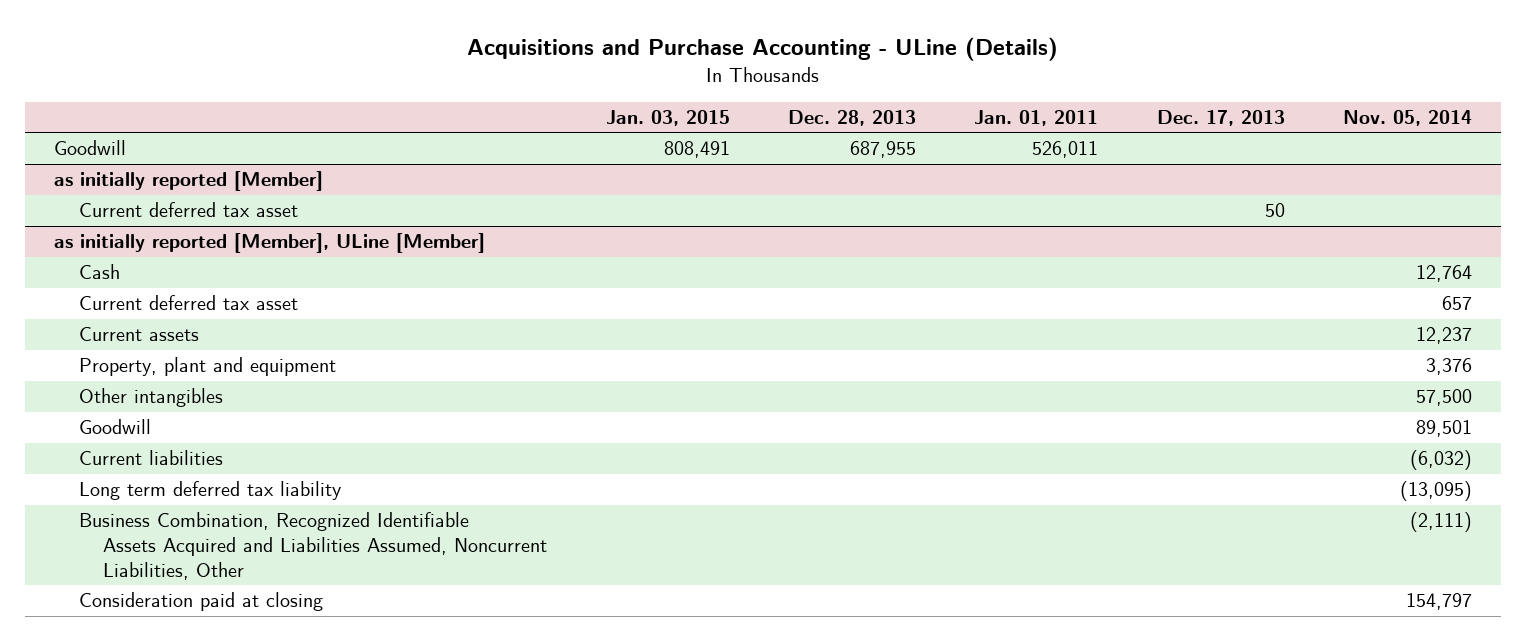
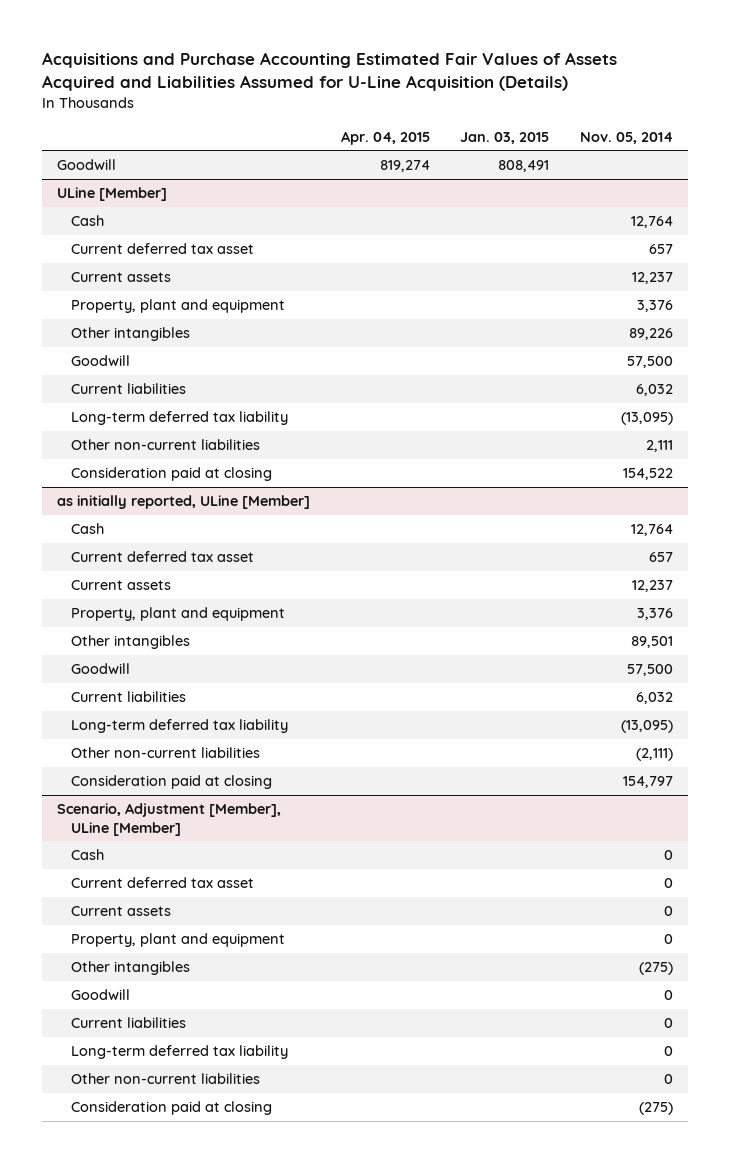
[466,37,1058,62] Acquisitions and Purchase Accounting - ULine (Details) -> [42,52,618,91] Acquisitions and Purchase Accounting Estimated Fair Values of Assets Acquired and Liabilities Assumed for U-Line Acquisition (Details)
[788,109,917,126] Dec. 28, 2013 -> none
[974,109,1099,126] Jan. 01, 2011 -> none
[1156,109,1285,126] Dec. 17, 2013 -> none
none -> [340,130,430,145] Apr. 04, 2015
[53,171,323,192] as initially reported [Member] -> none
[78,202,298,218] Current deferred tax asset -> none
[53,233,485,254] as initially reported [Member], ULine [Member] -> none
none -> [57,187,168,202] ULine [Member]
[1416,389,1473,407] 57,500 -> [628,328,673,341] 89,226
[1416,420,1473,438] 89,501 -> [626,356,673,369] 57,500
[1410,450,1473,471] (6,032) -> [635,384,673,397] 6,032
[78,481,341,501] Long term deferred tax liability -> [71,411,289,426] Long-term deferred tax liability
none -> [71,439,261,451] Other non-current liabilities
none -> [71,467,273,482] Consideration paid at closing
none -> [57,495,311,510] as initially reported, ULine [Member]
none -> [71,523,105,535] Cash
none -> [71,551,255,563] Current deferred tax asset
none -> [71,580,172,591] Current assets
none -> [71,607,286,622] Property, plant and equipment
none -> [71,635,191,650] Other intangibles
none -> [71,663,131,675] Goodwill
none -> [71,691,187,703] Current liabilities
none -> [71,719,289,734] Long-term deferred tax liability
[78,512,548,580] Business Combination, Recognized Identifiable Assets Acquired and Liabilities Assumed, Noncurrent Liabilities, Other -> [71,747,261,759] Other non-current liabilities
none -> [57,803,282,836] Scenario, Adjustment [Member], ULine [Member]
none -> [71,849,105,861] Cash
none -> [71,877,255,889] Current deferred tax asset
none -> [71,906,172,917] Current assets
none -> [71,933,286,948] Property, plant and equipment
none -> [71,961,191,976] Other intangibles
none -> [71,989,131,1001] Goodwill
none -> [71,1017,187,1029] Current liabilities
none -> [71,1045,289,1060] Long-term deferred tax liability
none -> [71,1073,261,1085] Other non-current liabilities
none -> [71,1101,273,1116] Consideration paid at closing

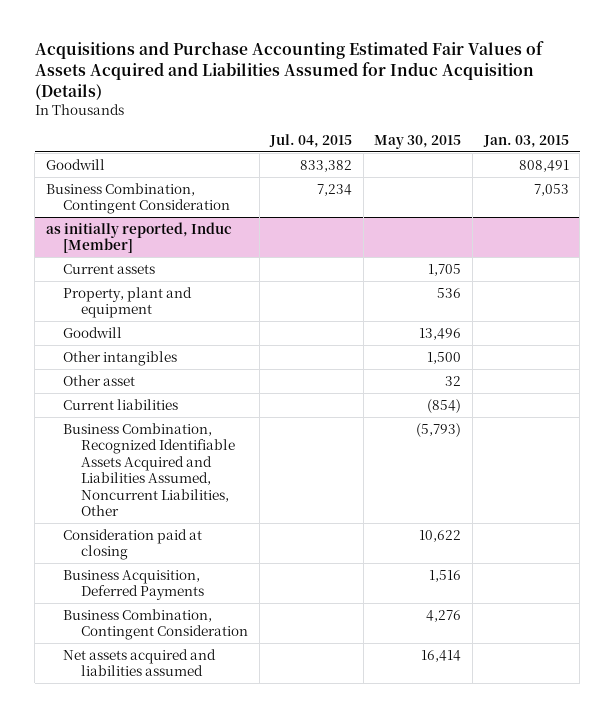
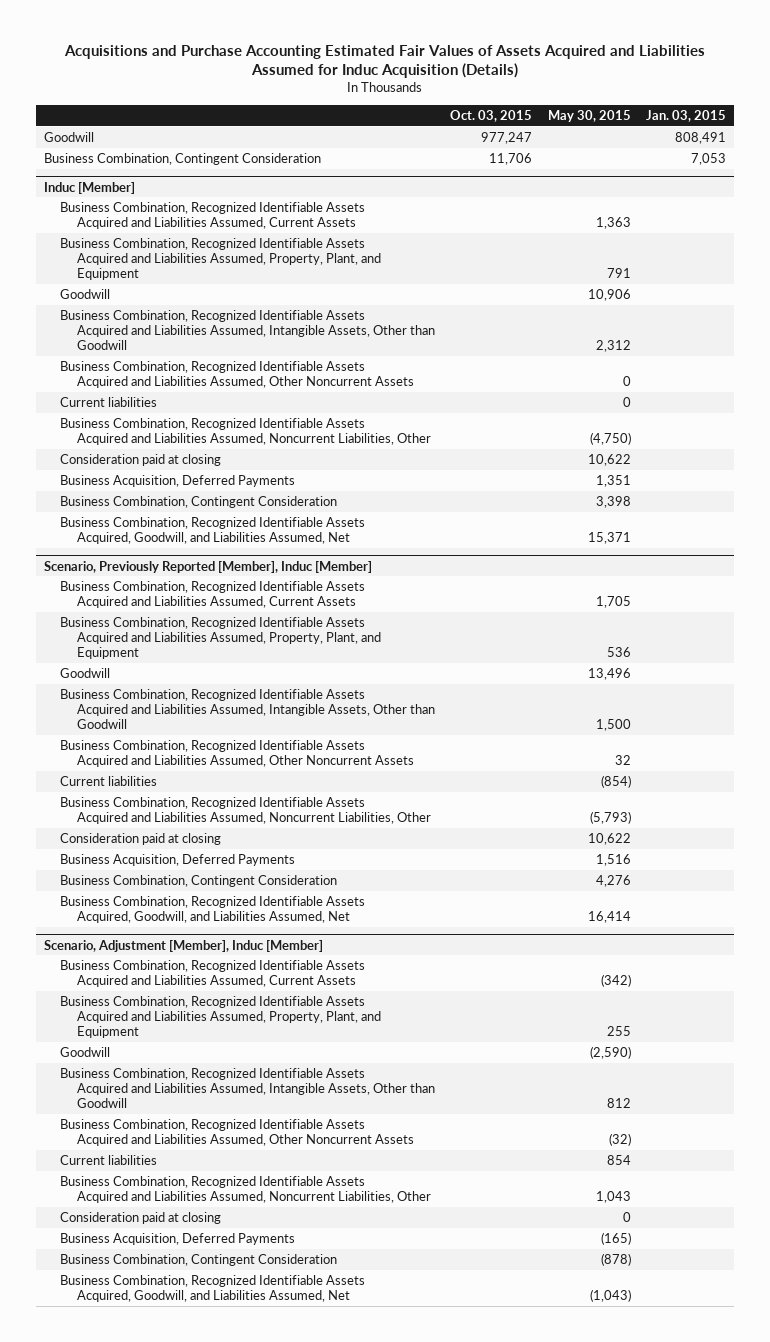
[269,133,353,148] Jul. 04, 2015 -> none
none -> [450,109,533,122] Oct. 03, 2015
[45,221,232,254] as initially reported, Induc [Member] -> none
none -> [43,181,135,194] Induc [Member]
[63,263,156,274] Current assets -> [60,201,366,230] Business Combination, Recognized Identifiable Assets Acquired and Liabilities Assumed, Current Assets
[428,263,462,276] 1,705 -> [595,217,631,230] 1,363
[63,286,193,319] Property, plant and equipment -> [60,237,381,281] Business Combination, Recognized Identifiable Assets Acquired and Liabilities Assumed, Property, Plant, and Equipment
[437,287,462,298] 536 -> [606,268,631,279] 791
none -> [60,288,111,299] Goodwill
none -> [60,309,435,351] Business Combination, Recognized Identifiable Assets Acquired and Liabilities Assumed, Intangible Assets, Other than Goodwill
none -> [60,360,414,389] Business Combination, Recognized Identifiable Assets Acquired and Liabilities Assumed, Other Noncurrent Assets
none -> [60,396,158,407] Current liabilities
none -> [60,417,431,446] Business Combination, Recognized Identifiable Assets Acquired and Liabilities Assumed, Noncurrent Liabilities, Other
none -> [60,453,222,466] Consideration paid at closing
none -> [60,474,296,487] Business Acquisition, Deferred Payments
none -> [60,495,338,508] Business Combination, Contingent Consideration
none -> [60,516,366,545] Business Combination, Recognized Identifiable Assets Acquired, Goodwill, and Liabilities Assumed, Net
none -> [43,560,372,573] Scenario, Previously Reported [Member], Induc [Member]
none -> [60,580,366,609] Business Combination, Recognized Identifiable Assets Acquired and Liabilities Assumed, Current Assets
none -> [60,616,381,660] Business Combination, Recognized Identifiable Assets Acquired and Liabilities Assumed, Property, Plant, and Equipment
[63,350,178,366] Other intangibles -> [60,688,435,730] Business Combination, Recognized Identifiable Assets Acquired and Liabilities Assumed, Intangible Assets, Other than Goodwill
[63,374,136,386] Other asset -> [60,739,414,768] Business Combination, Recognized Identifiable Assets Acquired and Liabilities Assumed, Other Noncurrent Assets
[63,648,217,677] Net assets acquired and liabilities assumed -> [60,895,366,924] Business Combination, Recognized Identifiable Assets Acquired, Goodwill, and Liabilities Assumed, Net
none -> [43,939,323,952] Scenario, Adjustment [Member], Induc [Member]
none -> [60,959,366,988] Business Combination, Recognized Identifiable Assets Acquired and Liabilities Assumed, Current Assets
none -> [60,995,381,1039] Business Combination, Recognized Identifiable Assets Acquired and Liabilities Assumed, Property, Plant, and Equipment
none -> [60,1046,111,1057] Goodwill
none -> [60,1067,435,1109] Business Combination, Recognized Identifiable Assets Acquired and Liabilities Assumed, Intangible Assets, Other than Goodwill
none -> [60,1118,414,1147] Business Combination, Recognized Identifiable Assets Acquired and Liabilities Assumed, Other Noncurrent Assets
none -> [60,1154,158,1165] Current liabilities
none -> [60,1175,431,1204] Business Combination, Recognized Identifiable Assets Acquired and Liabilities Assumed, Noncurrent Liabilities, Other
none -> [60,1211,222,1224] Consideration paid at closing
none -> [60,1232,296,1245] Business Acquisition, Deferred Payments
none -> [60,1253,338,1266] Business Combination, Contingent Consideration
none -> [60,1274,366,1303] Business Combination, Recognized Identifiable Assets Acquired, Goodwill, and Liabilities Assumed, Net

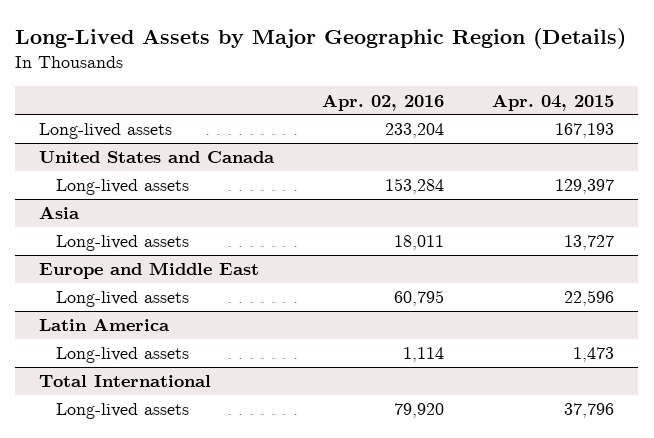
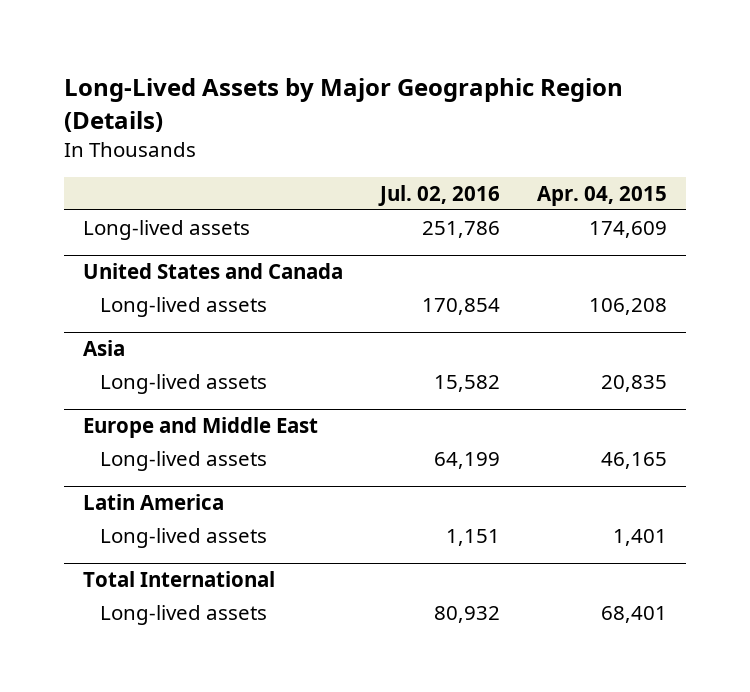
[322,93,445,111] Apr. 02, 2016 -> none
none -> [377,184,500,206] Jul. 02, 2016
[555,123,615,139] 167,193 -> [589,220,668,238] 174,609
[555,179,615,195] 129,397 -> [589,297,668,315] 106,208
[564,235,615,251] 13,727 -> [601,374,668,392] 20,835
[564,290,615,307] 22,596 -> [601,451,668,469] 46,165
[573,347,615,363] 1,473 -> [613,528,668,546] 1,401
[564,403,615,419] 37,796 -> [601,605,668,623] 68,401

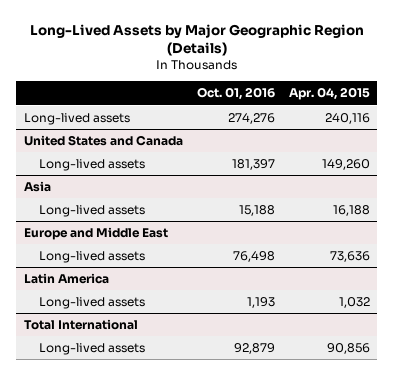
[377,184,500,206] Jul. 02, 2016 -> none
none -> [196,87,275,101] Oct. 01, 2016
[589,220,668,238] 174,609 -> [324,113,370,125] 240,116
[589,297,668,315] 106,208 -> [321,159,370,171] 149,260
[601,374,668,392] 20,835 -> [332,205,370,217] 16,188
[601,451,668,469] 46,165 -> [329,251,370,263] 73,636
[613,528,668,546] 1,401 -> [338,297,370,309] 1,032
[601,605,668,623] 68,401 -> [326,343,370,355] 90,856

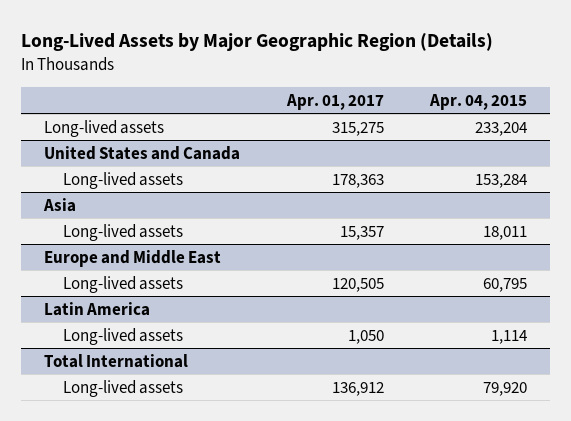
[196,87,275,101] Oct. 01, 2016 -> none
none -> [285,93,384,110] Apr. 01, 2017
[324,113,370,125] 240,116 -> [474,121,527,136] 233,204
[321,159,370,171] 149,260 -> [474,173,527,188] 153,284
[332,205,370,217] 16,188 -> [482,225,527,240] 18,011
[329,251,370,263] 73,636 -> [482,277,527,292] 60,795
[338,297,370,309] 1,032 -> [490,329,527,344] 1,114
[326,343,370,355] 90,856 -> [482,381,527,396] 79,920

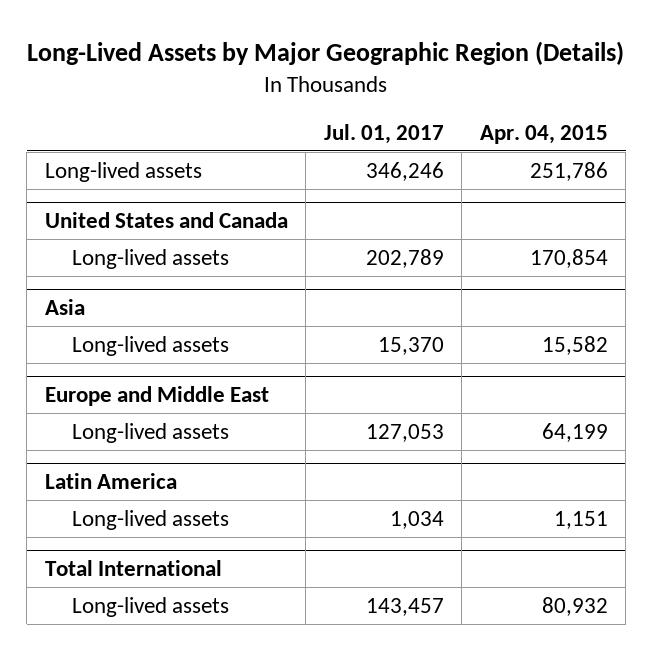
[285,93,384,110] Apr. 01, 2017 -> none
none -> [323,123,444,144] Jul. 01, 2017
[474,121,527,136] 233,204 -> [529,161,608,181] 251,786
[474,173,527,188] 153,284 -> [529,248,608,268] 170,854
[482,225,527,240] 18,011 -> [541,335,608,355] 15,582
[482,277,527,292] 60,795 -> [541,422,608,442] 64,199
[490,329,527,344] 1,114 -> [553,510,608,529] 1,151
[482,381,527,396] 79,920 -> [541,596,608,616] 80,932

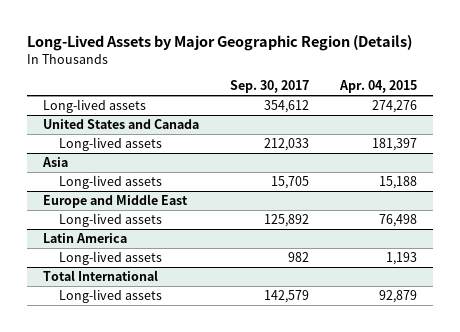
[323,123,444,144] Jul. 01, 2017 -> none
none -> [229,80,309,94] Sep. 30, 2017
[529,161,608,181] 251,786 -> [372,100,418,114] 274,276
[529,248,608,268] 170,854 -> [372,138,418,152] 181,397
[541,335,608,355] 15,582 -> [379,176,418,190] 15,188
[541,422,608,442] 64,199 -> [379,214,418,228] 76,498
[553,510,608,529] 1,151 -> [386,252,418,266] 1,193
[541,596,608,616] 80,932 -> [379,290,418,304] 92,879

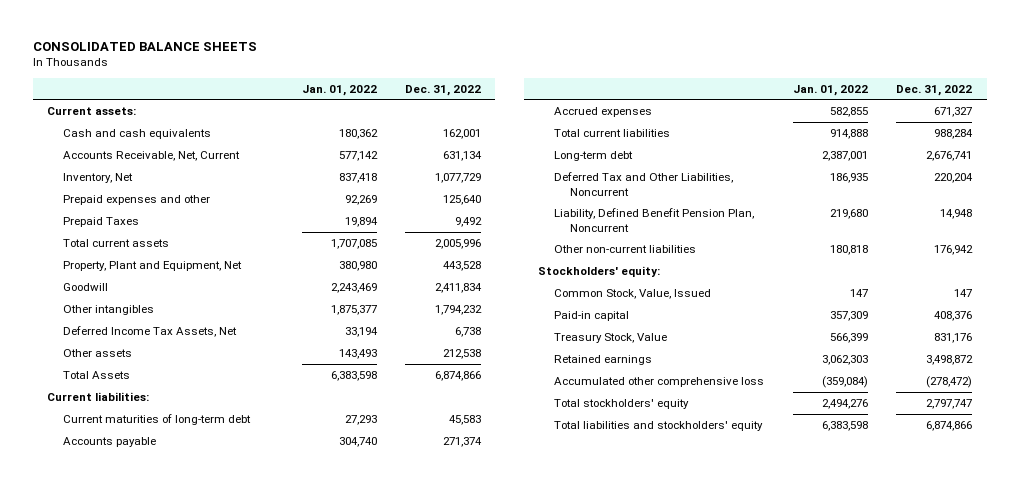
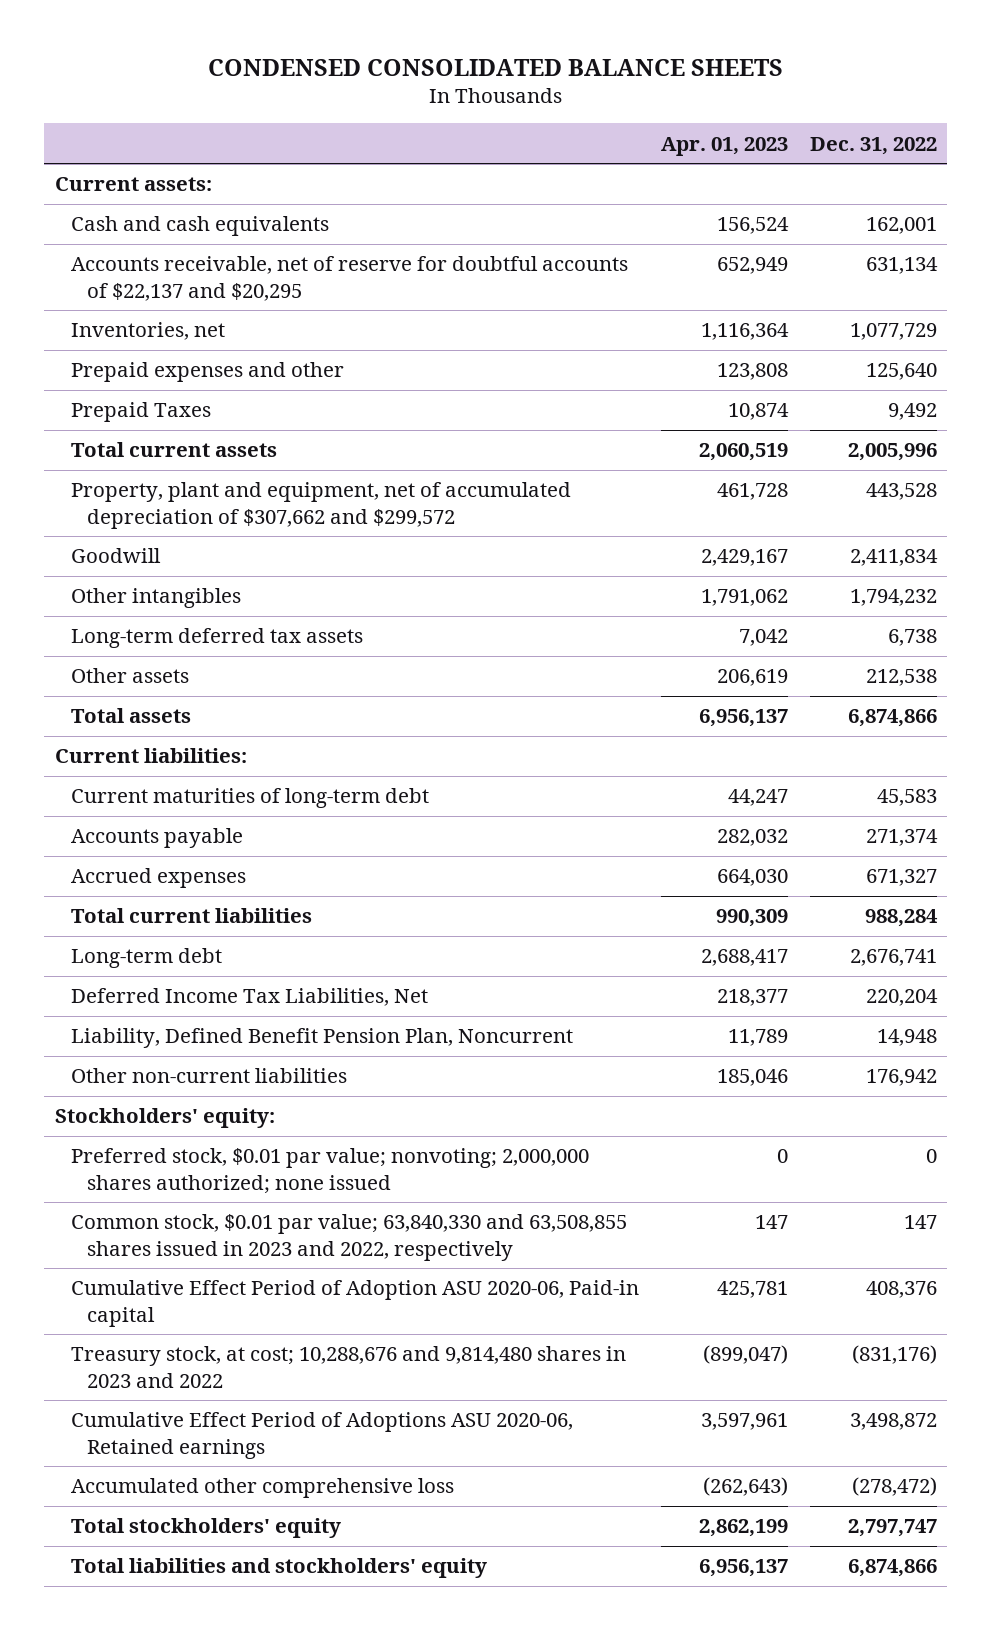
[33,41,258,51] CONSOLIDATED BALANCE SHEETS -> [207,58,783,76] CONDENSED CONSOLIDATED BALANCE SHEETS
[301,84,377,96] Jan. 01, 2022 -> none
none -> [660,136,788,156] Apr. 01, 2023
[63,150,241,161] Accounts Receivable, Net, Current -> [71,256,629,301] Accounts receivable, net of reserve for doubtful accounts of $22,137 and $20,295
[63,172,134,183] Inventory, Net -> [71,322,226,341] Inventories, net
[63,260,243,271] Property, Plant and Equipment, Net -> [71,482,572,529] Property, plant and equipment, net of accumulated depreciation of $307,662 and $299,572
[63,325,238,337] Deferred Income Tax Assets, Net -> [71,628,364,649] Long-term deferred tax assets
[63,370,131,379] Total Assets -> [71,708,192,724] Total assets
[554,171,734,196] Deferred Tax and Other Liabilities, Noncurrent -> [71,988,429,1007] Deferred Income Tax Liabilities, Net
[554,332,668,343] Treasury Stock, Value -> none
none -> [71,1148,590,1194] Preferred stock, $0.01 par value; nonvoting; 2,000,000 shares authorized; none issued
[554,288,712,299] Common Stock, Value, Issued -> [71,1214,628,1261] Common stock, $0.01 par value; 63,840,330 and 63,508,855 shares issued in 2023 and 2022, respectively
[554,310,630,321] Paid-in capital -> [71,1280,640,1327] Cumulative Effect Period of Adoption ASU 2020-06, Paid-in capital
none -> [71,1346,627,1388] Treasury stock, at cost; 10,288,676 and 9,814,480 shares in 2023 and 2022
[554,354,653,365] Retained earnings -> [71,1412,574,1459] Cumulative Effect Period of Adoptions ASU 2020-06, Retained earnings

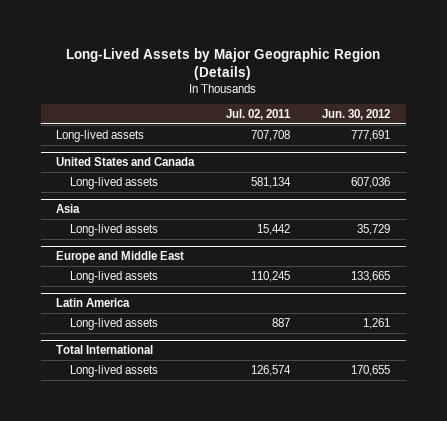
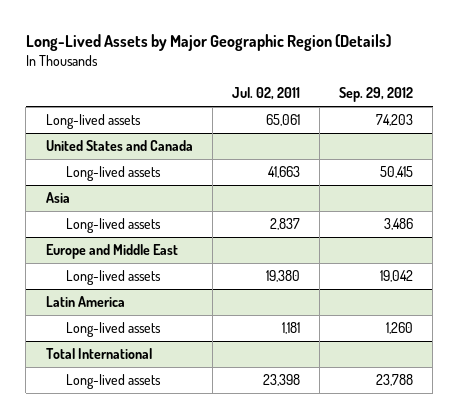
[322,109,391,121] Jun. 30, 2012 -> none
none -> [339,87,414,103] Sep. 29, 2012
[251,129,291,141] 707,708 -> [265,114,300,127] 65,061
[251,176,292,188] 581,134 -> [267,166,300,179] 41,663
[257,223,291,235] 15,442 -> [269,218,300,231] 2,837
[251,270,291,282] 110,245 -> [265,270,300,283] 19,380
[272,317,291,327] 887 -> [281,322,300,335] 1,181
[251,364,292,376] 126,574 -> [262,374,300,387] 23,398

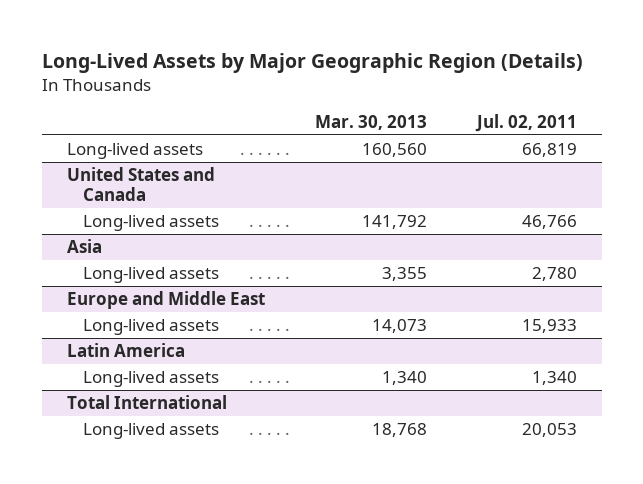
[339,87,414,103] Sep. 29, 2012 -> none
none -> [314,114,427,130] Mar. 30, 2013
[265,114,300,127] 65,061 -> [521,143,577,158] 66,819
[267,166,300,179] 41,663 -> [521,215,577,230] 46,766
[269,218,300,231] 2,837 -> [531,267,577,282] 2,780
[265,270,300,283] 19,380 -> [521,319,577,334] 15,933
[281,322,300,335] 1,181 -> [531,371,577,386] 1,340
[262,374,300,387] 23,398 -> [521,423,577,438] 20,053

